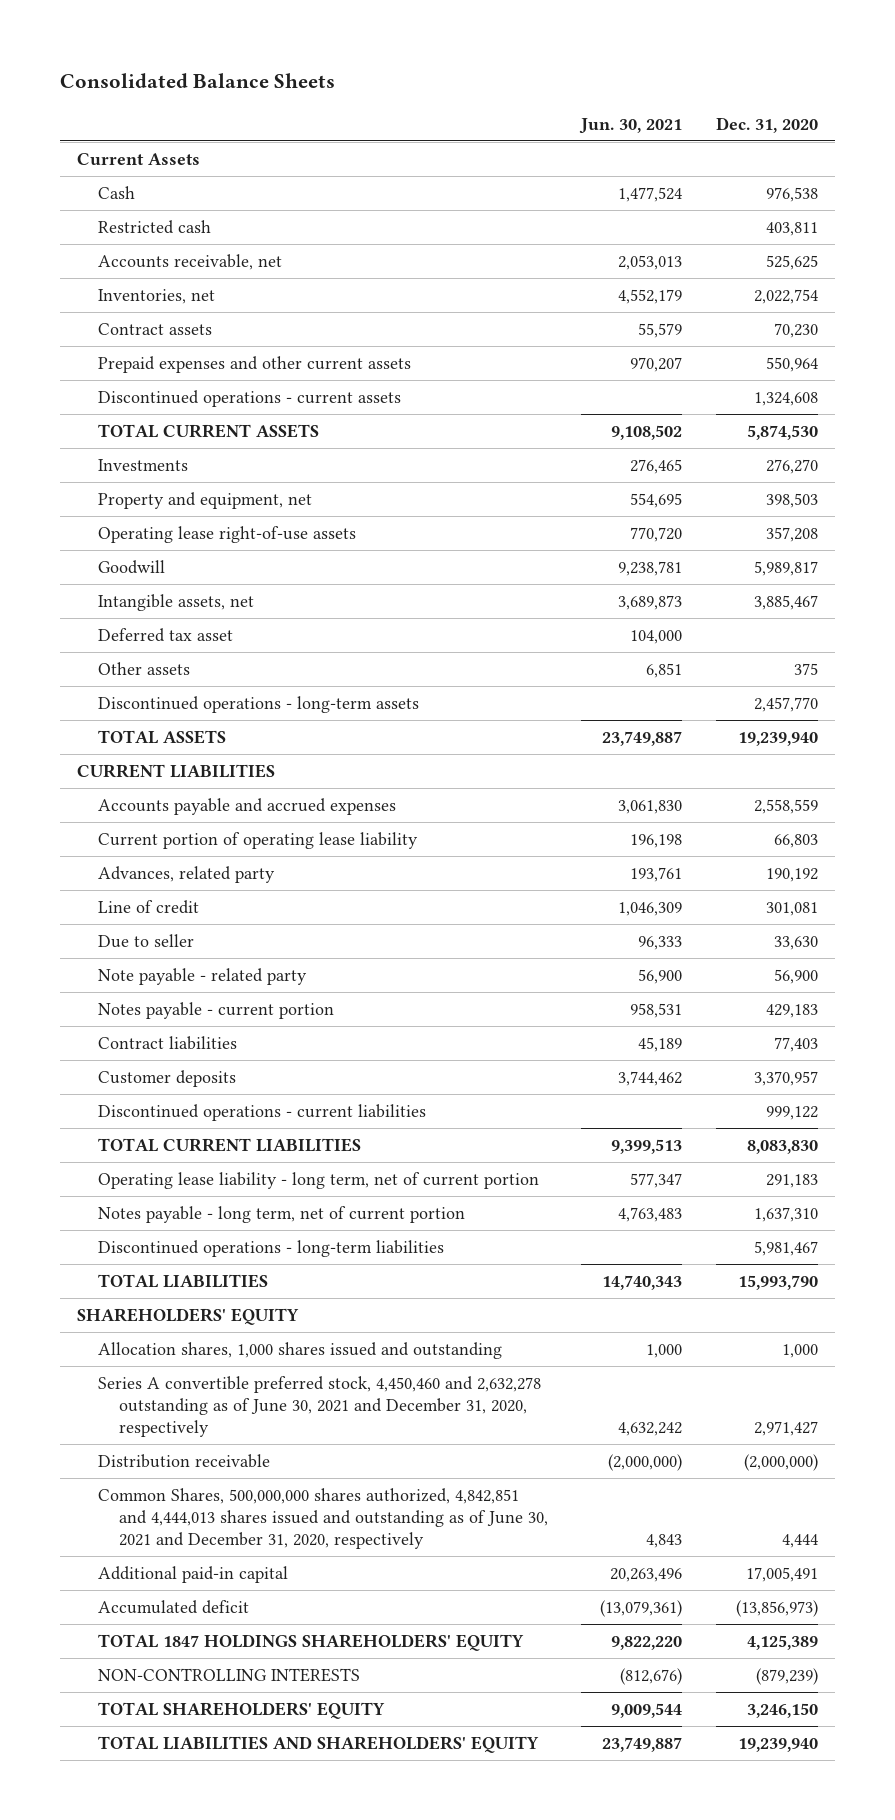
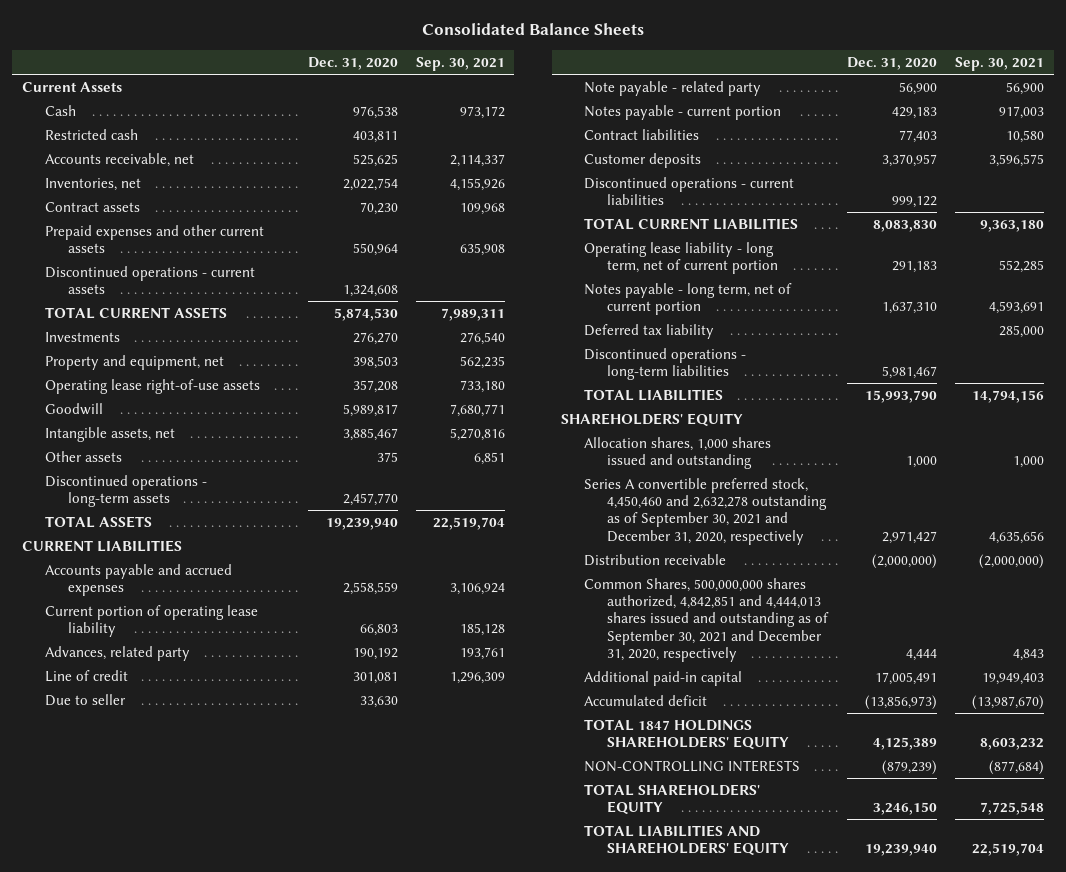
[579,117,683,134] Jun. 30, 2021 -> none
none -> [416,56,506,71] Sep. 30, 2021
[97,628,233,643] Deferred tax asset -> none
none -> [584,323,715,339] Deferred tax liability
[97,1376,541,1438] Series A convertible preferred stock, 4,450,460 and 2,632,278 outstanding as of June 30, 2021 and December 31, 2020, respectively -> [584,477,828,545] Series A convertible preferred stock, 4,450,460 and 2,632,278 outstanding as of September 30, 2021 and December 31, 2020, respectively
[97,1488,548,1550] Common Shares, 500,000,000 shares authorized, 4,842,851 and 4,444,013 shares issued and outstanding as of June 30, 2021 and December 31, 2020, respectively -> [584,577,830,663] Common Shares, 500,000,000 shares authorized, 4,842,851 and 4,444,013 shares issued and outstanding as of September 30, 2021 and December 31, 2020, respectively

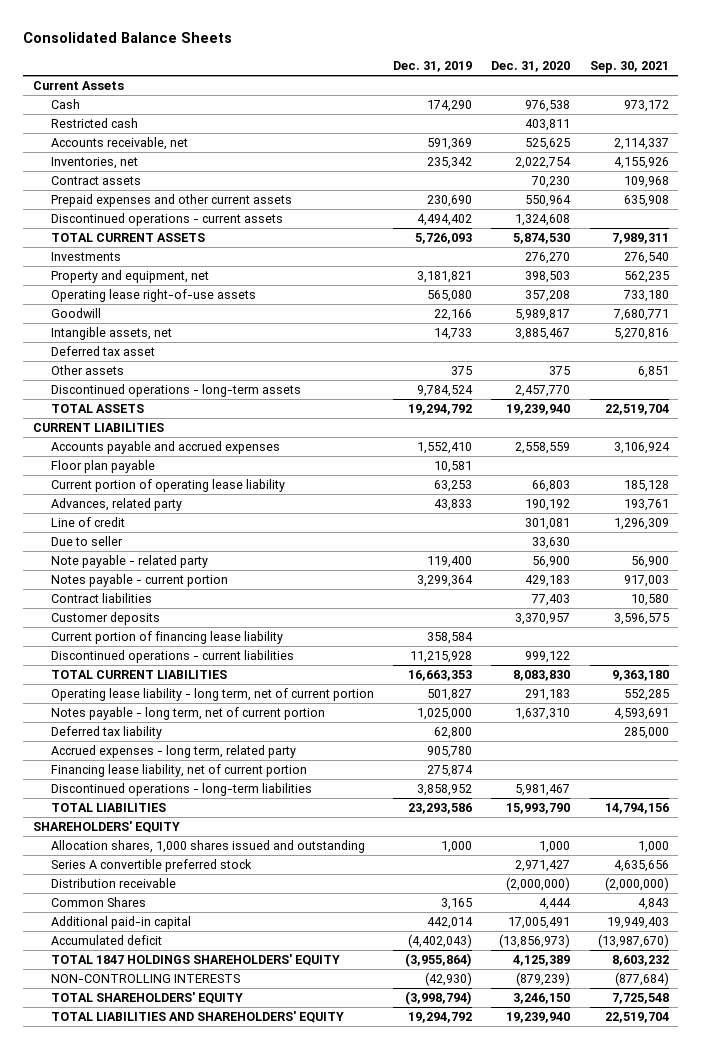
none -> [393,61,473,73] Dec. 31, 2019
none -> [50,346,155,357] Deferred tax asset
none -> [50,460,155,474] Floor plan payable
none -> [50,631,283,645] Current portion of financing lease liability
none -> [50,745,296,759] Accrued expenses - long term, related party
none -> [50,764,307,778] Financing lease liability, net of current portion
[584,477,828,545] Series A convertible preferred stock, 4,450,460 and 2,632,278 outstanding as of September 30, 2021 and December 31, 2020, respectively -> [50,859,252,873] Series A convertible preferred stock
[584,577,830,663] Common Shares, 500,000,000 shares authorized, 4,842,851 and 4,444,013 shares issued and outstanding as of September 30, 2021 and December 31, 2020, respectively -> [50,897,146,908] Common Shares

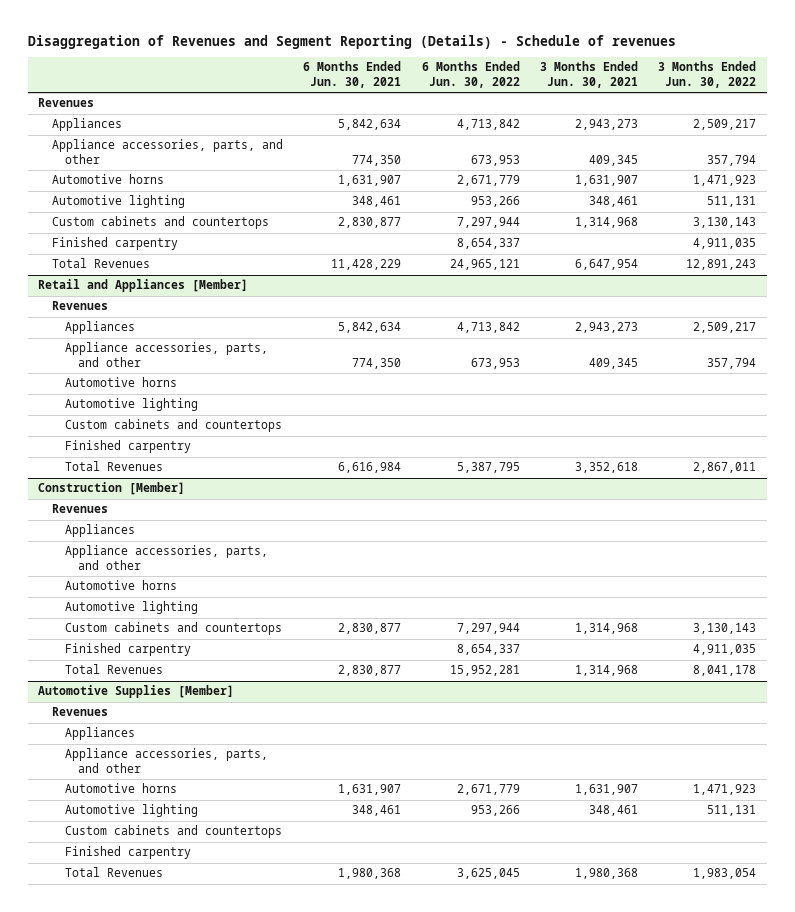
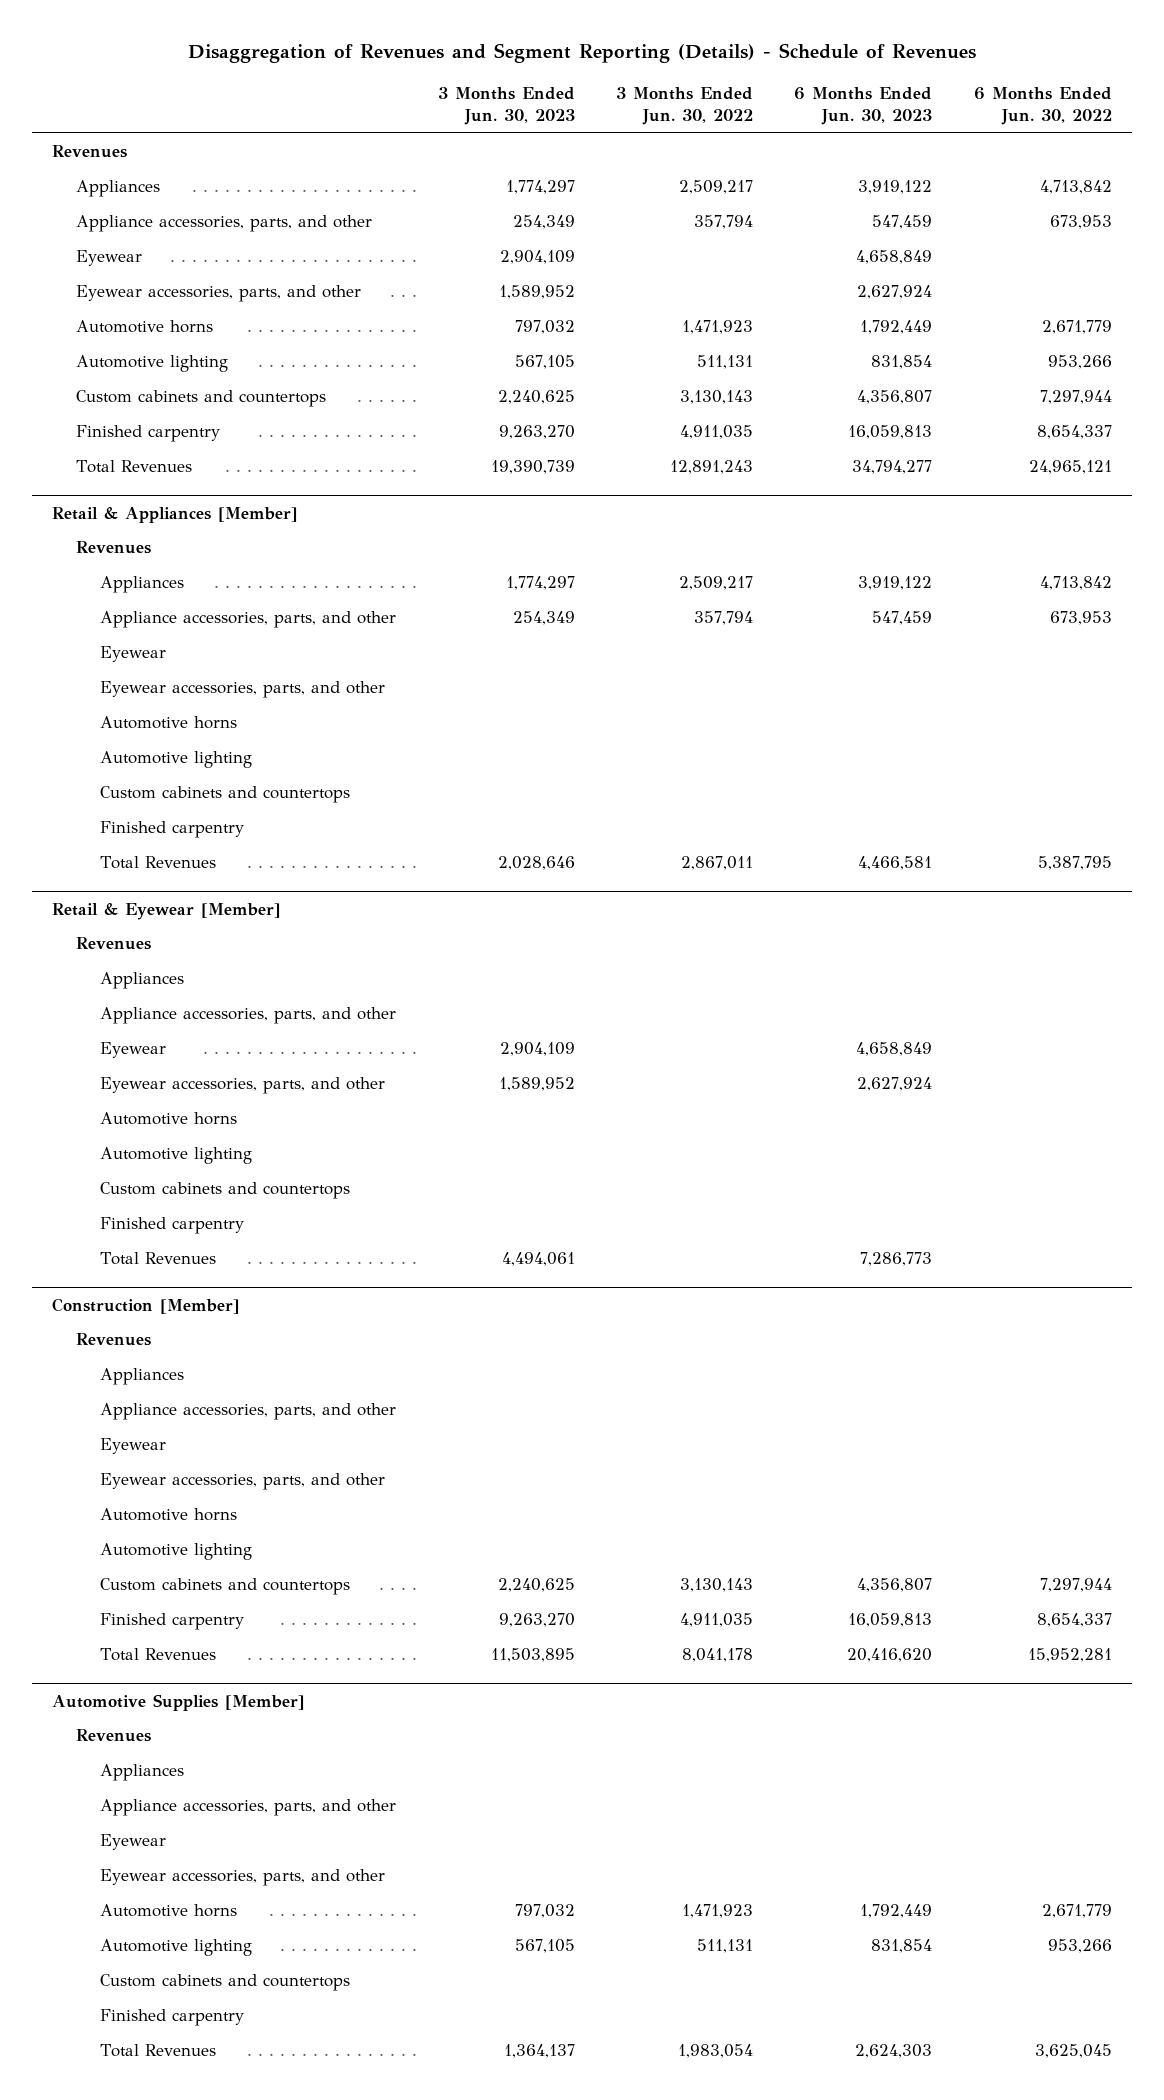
[27,34,676,49] Disaggregation of Revenues and Segment Reporting (Details) - Schedule of revenues -> [188,43,977,64] Disaggregation of Revenues and Segment Reporting (Details) - Schedule of Revenues
[303,61,402,88] 6 Months Ended Jun. 30, 2021 -> none
[540,61,639,88] 3 Months Ended Jun. 30, 2021 -> none
none -> [437,86,575,126] 3 Months Ended Jun. 30, 2023
none -> [794,86,933,126] 6 Months Ended Jun. 30, 2023
none -> [76,250,143,267] Eyewear
none -> [76,285,362,303] Eyewear accessories, parts, and other
[38,279,249,293] Retail and Appliances [Member] -> [52,506,299,523] Retail & Appliances [Member]
none -> [100,646,167,663] Eyewear
none -> [100,681,386,699] Eyewear accessories, parts, and other
none -> [52,902,282,920] Retail & Eyewear [Member]
none -> [76,937,152,951] Revenues
none -> [100,972,185,990] Appliances
none -> [100,1007,397,1025] Appliance accessories, parts, and other
none -> [100,1042,167,1059] Eyewear
none -> [100,1077,386,1095] Eyewear accessories, parts, and other
none -> [100,1112,238,1126] Automotive horns
none -> [100,1147,253,1165] Automotive lighting
none -> [100,1182,351,1200] Custom cabinets and countertops
none -> [100,1217,245,1235] Finished carpentry
none -> [100,1252,217,1266] Total Revenues
none -> [100,1438,167,1455] Eyewear
none -> [100,1473,386,1491] Eyewear accessories, parts, and other
none -> [100,1834,167,1851] Eyewear
none -> [100,1869,386,1887] Eyewear accessories, parts, and other

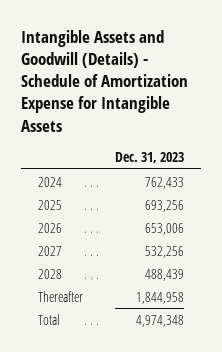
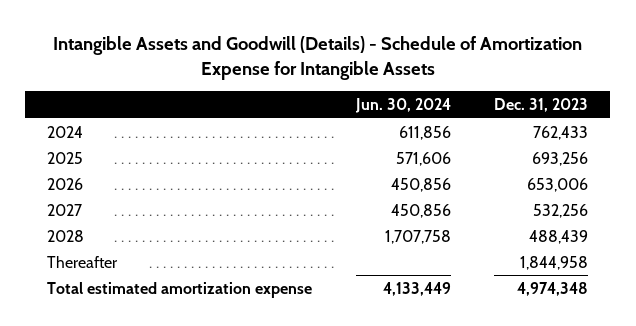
none -> [354,98,451,114] Jun. 30, 2024
[37,313,60,325] Total -> [47,281,313,298] Total estimated amortization expense

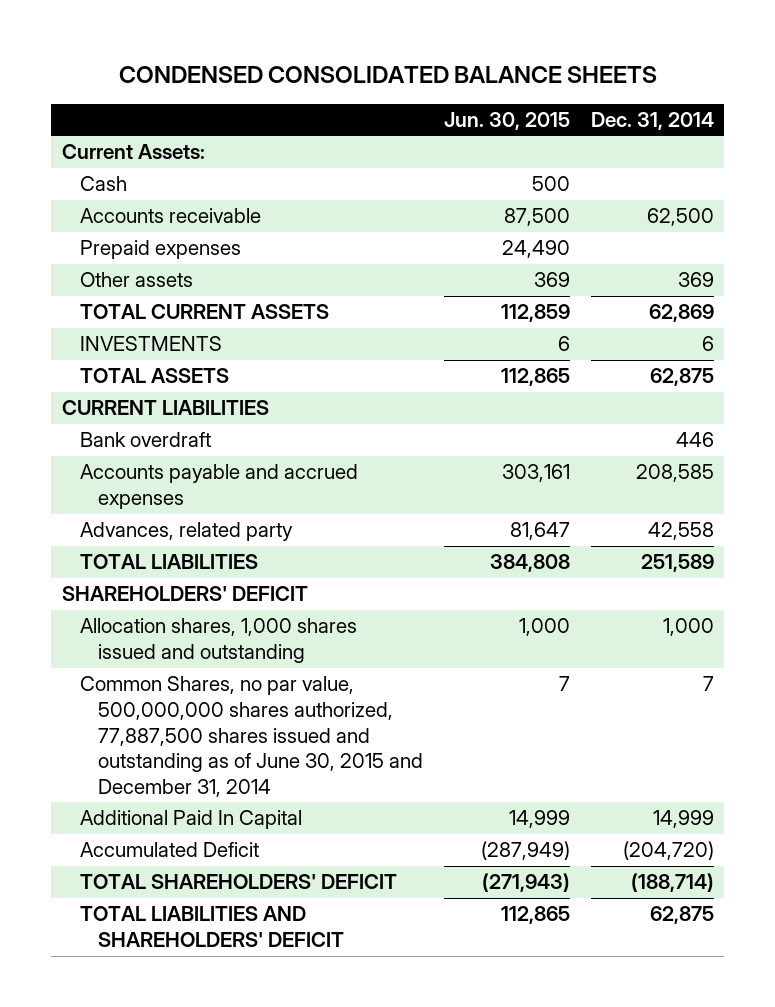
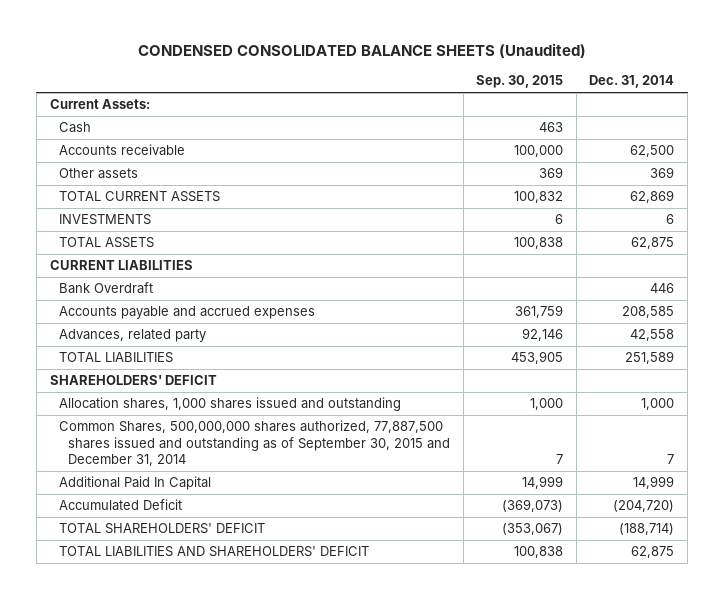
[118,66,657,84] CONDENSED CONSOLIDATED BALANCE SHEETS -> [138,43,587,59] CONDENSED CONSOLIDATED BALANCE SHEETS (Unaudited)
[443,111,570,130] Jun. 30, 2015 -> none
none -> [476,75,564,89] Sep. 30, 2015
[79,240,241,260] Prepaid expenses -> none
[79,432,211,448] Bank overdraft -> [58,282,153,295] Bank Overdraft
[79,676,423,797] Common Shares, no par value, 500,000,000 shares authorized, 77,887,500 shares issued and outstanding as of June 30, 2015 and December 31, 2014 -> [58,420,450,467] Common Shares, 500,000,000 shares authorized, 77,887,500 shares issued and outstanding as of September 30, 2015 and December 31, 2014

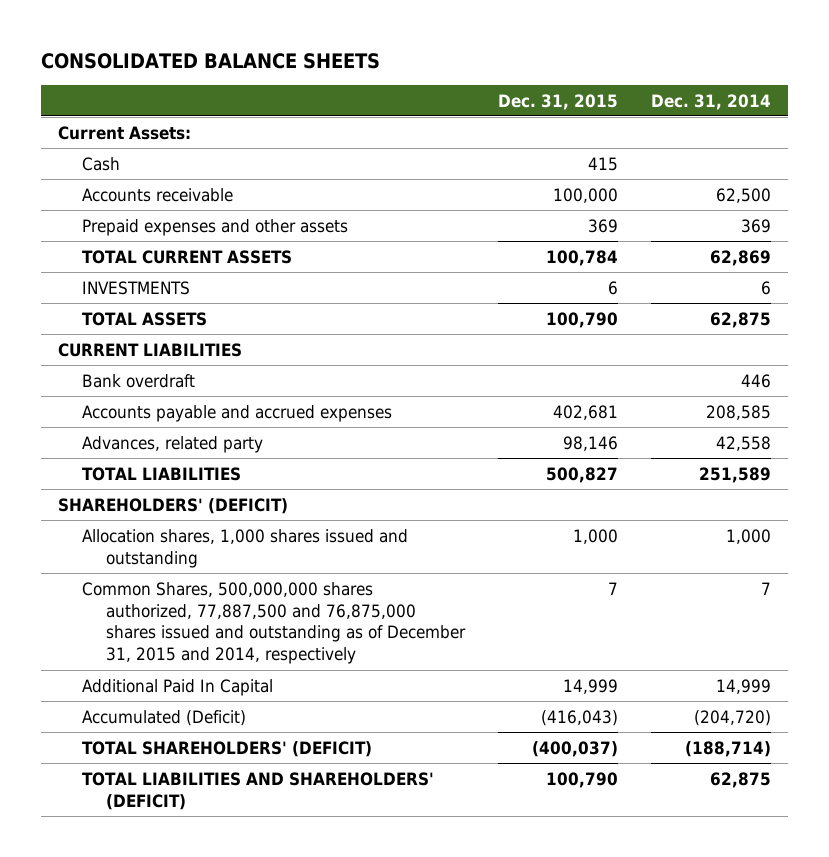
[138,43,587,59] CONDENSED CONSOLIDATED BALANCE SHEETS (Unaudited) -> [41,52,381,69] CONSOLIDATED BALANCE SHEETS
[476,75,564,89] Sep. 30, 2015 -> none
none -> [497,93,618,110] Dec. 31, 2015
[58,168,138,180] Other assets -> [81,218,348,236] Prepaid expenses and other assets
[58,282,153,295] Bank Overdraft -> [81,373,195,388] Bank overdraft
[49,375,217,386] SHAREHOLDERS' DEFICIT -> [58,497,289,514] SHAREHOLDERS' (DEFICIT)
[58,420,450,467] Common Shares, 500,000,000 shares authorized, 77,887,500 shares issued and outstanding as of September 30, 2015 and December 31, 2014 -> [81,581,466,665] Common Shares, 500,000,000 shares authorized, 77,887,500 and 76,875,000 shares issued and outstanding as of December 31, 2015 and 2014, respectively
[58,499,182,512] Accumulated Deficit -> [81,709,246,726] Accumulated (Deficit)
[58,523,265,535] TOTAL SHAREHOLDERS' DEFICIT -> [81,740,372,757] TOTAL SHAREHOLDERS' (DEFICIT)
[58,546,369,558] TOTAL LIABILITIES AND SHAREHOLDERS' DEFICIT -> [81,771,434,810] TOTAL LIABILITIES AND SHAREHOLDERS' (DEFICIT)

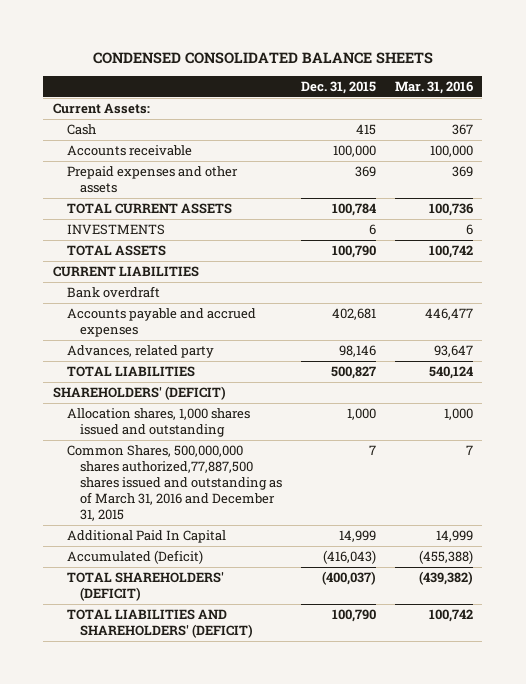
[41,52,381,69] CONSOLIDATED BALANCE SHEETS -> [92,52,433,65] CONDENSED CONSOLIDATED BALANCE SHEETS
[651,93,772,110] Dec. 31, 2014 -> none
none -> [394,80,473,94] Mar. 31, 2016
[81,581,466,665] Common Shares, 500,000,000 shares authorized, 77,887,500 and 76,875,000 shares issued and outstanding as of December 31, 2015 and 2014, respectively -> [66,444,283,522] Common Shares, 500,000,000 shares authorized,77,887,500 shares issued and outstanding as of March 31, 2016 and December 31, 2015

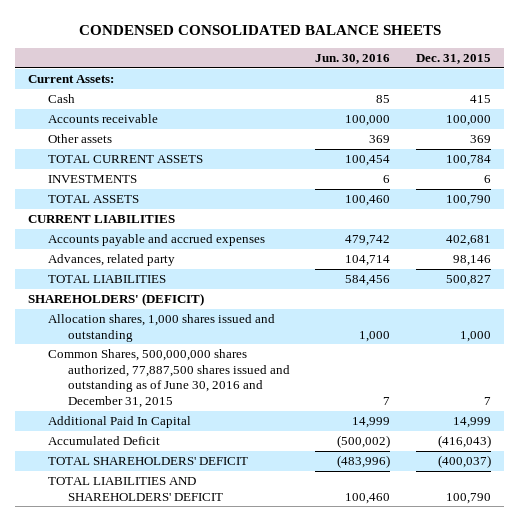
[394,80,473,94] Mar. 31, 2016 -> none
none -> [315,54,391,65] Jun. 30, 2016
[66,165,238,194] Prepaid expenses and other assets -> [48,134,113,144] Other assets
[66,285,160,298] Bank overdraft -> none
[66,444,283,522] Common Shares, 500,000,000 shares authorized,77,887,500 shares issued and outstanding as of March 31, 2016 and December 31, 2015 -> [48,349,291,408] Common Shares, 500,000,000 shares authorized, 77,887,500 shares issued and outstanding as of June 30, 2016 and December 31, 2015
[66,549,203,564] Accumulated (Deficit) -> [48,436,161,446] Accumulated Deficit
[66,571,224,602] TOTAL SHAREHOLDERS' (DEFICIT) -> [48,457,249,466] TOTAL SHAREHOLDERS' DEFICIT
[66,608,254,639] TOTAL LIABILITIES AND SHAREHOLDERS' (DEFICIT) -> [48,477,224,501] TOTAL LIABILITIES AND SHAREHOLDERS' DEFICIT

